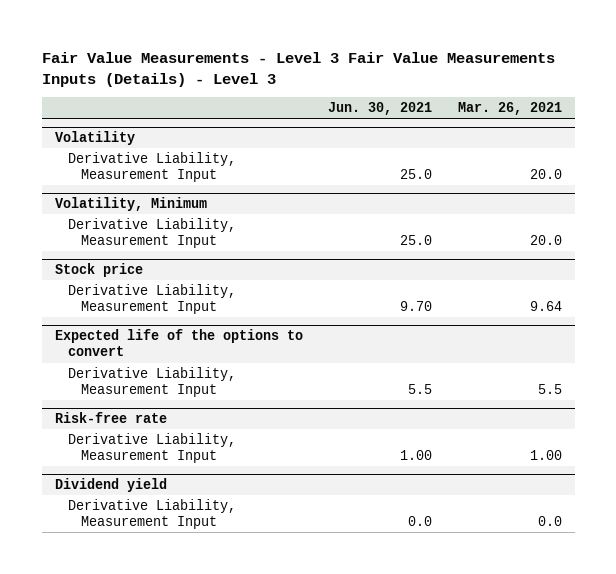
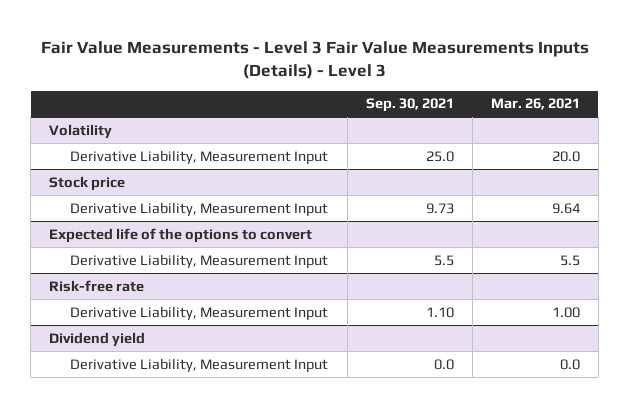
[328,102,433,116] Jun. 30, 2021 -> none
none -> [365,98,454,113] Sep. 30, 2021
[54,197,207,212] Volatility, Minimum -> none
[68,218,237,249] Derivative Liability, Measurement Input -> none

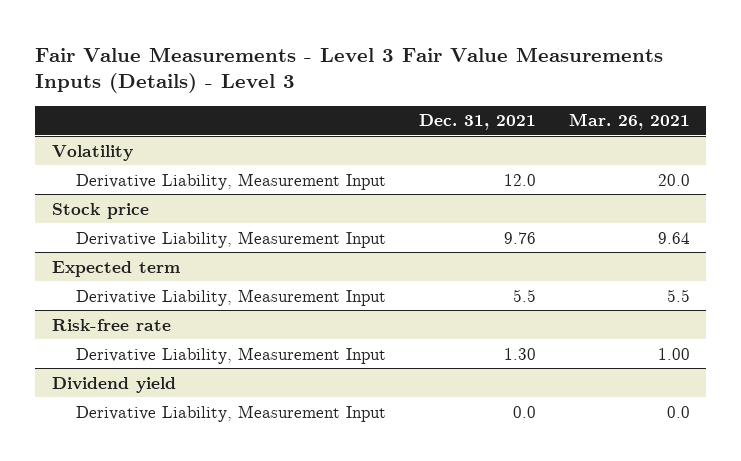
[365,98,454,113] Sep. 30, 2021 -> none
none -> [418,114,536,131] Dec. 31, 2021
[49,227,313,243] Expected life of the options to convert -> [51,260,180,277] Expected term

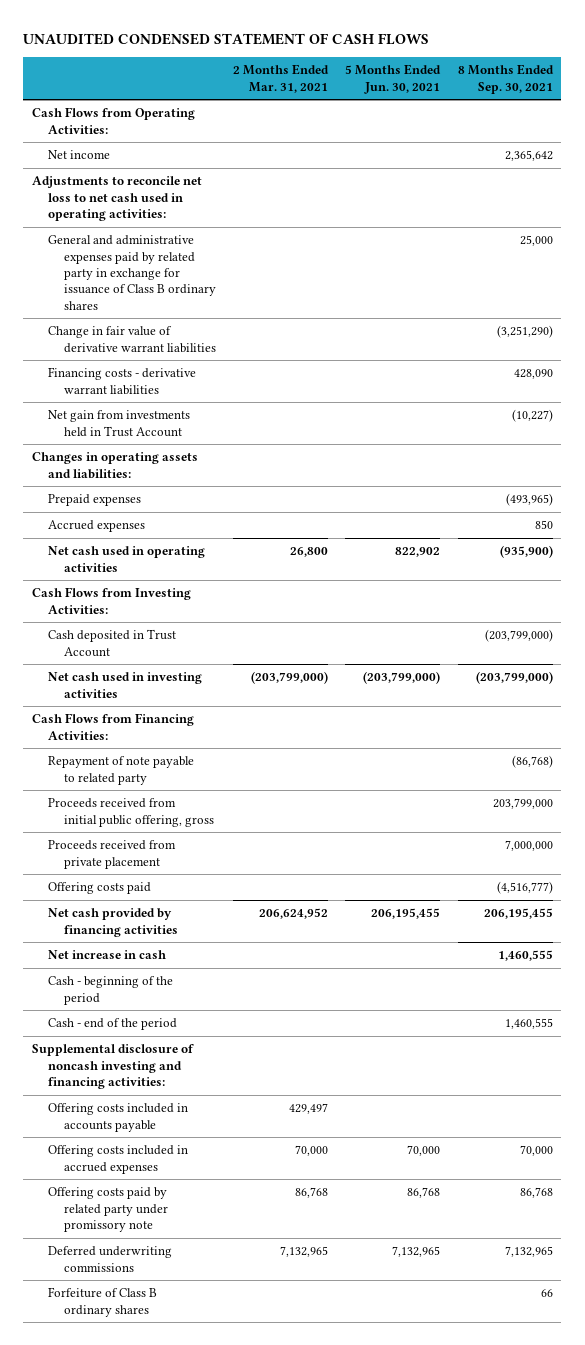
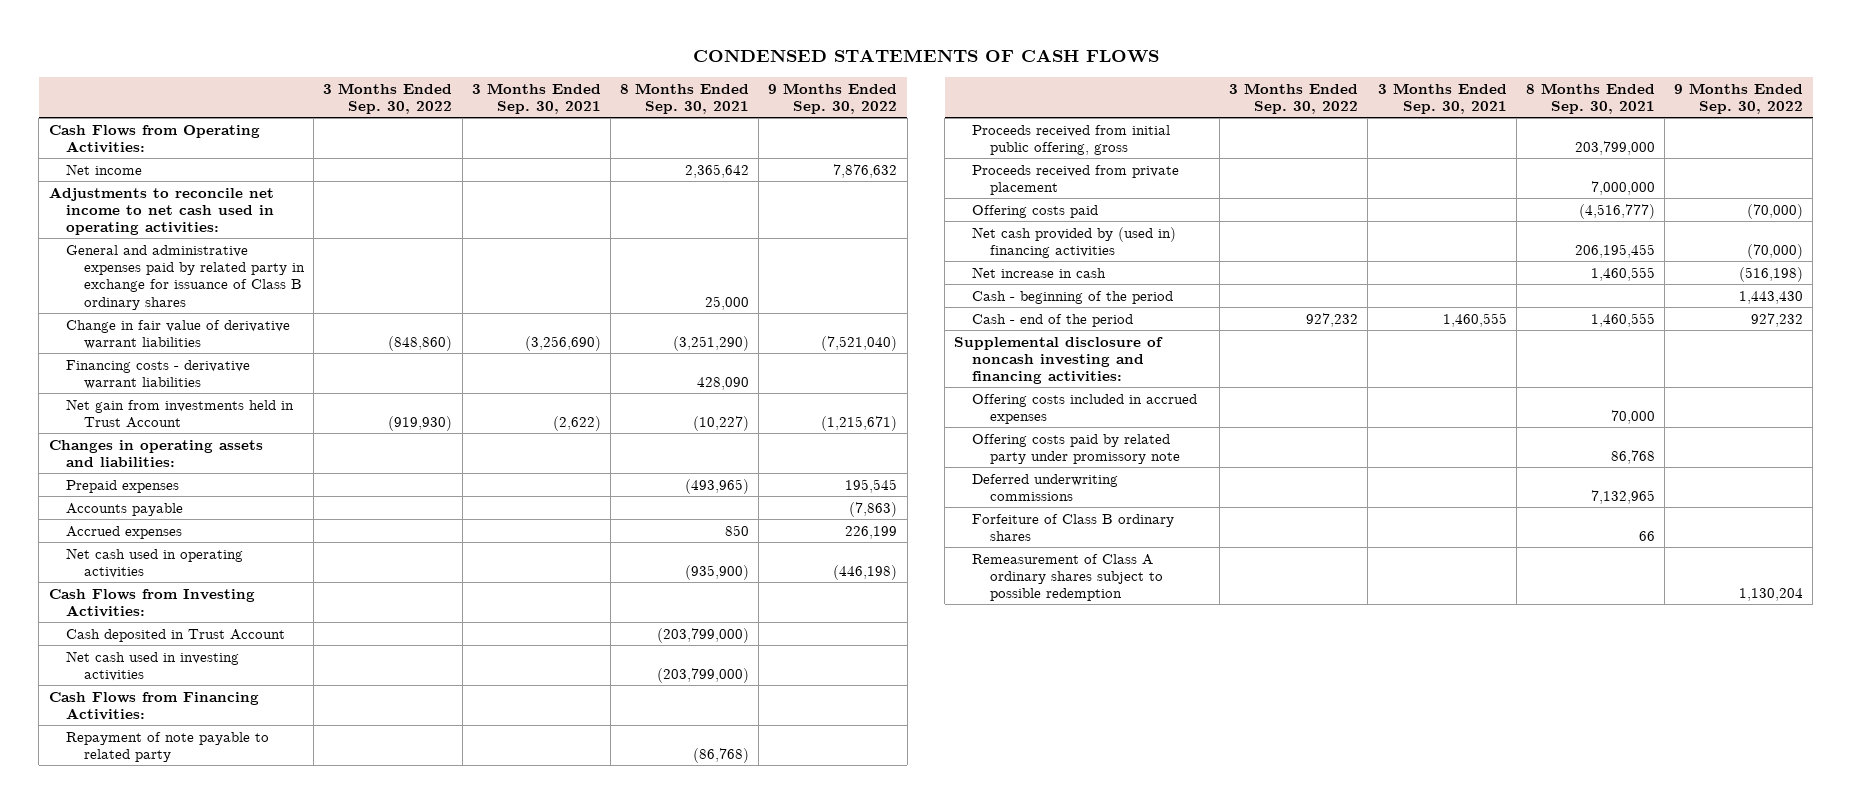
[23,32,430,45] UNAUDITED CONDENSED STATEMENT OF CASH FLOWS -> [692,49,1159,64] CONDENSED STATEMENTS OF CASH FLOWS
[232,64,329,93] 2 Months Ended Mar. 31, 2021 -> none
[345,64,442,94] 5 Months Ended Jun. 30, 2021 -> none
none -> [323,82,453,115] 3 Months Ended Sep. 30, 2022
none -> [471,82,601,115] 3 Months Ended Sep. 30, 2021
none -> [768,82,898,115] 9 Months Ended Sep. 30, 2022
[32,176,203,221] Adjustments to reconcile net loss to net cash used in operating activities: -> [48,186,275,236] Adjustments to reconcile net income to net cash used in operating activities:
none -> [66,502,184,516] Accounts payable
[47,908,178,937] Net cash provided by financing activities -> [972,226,1177,258] Net cash provided by (used in) financing activities
[47,1103,188,1132] Offering costs included in accounts payable -> none
none -> [972,553,1163,602] Remeasurement of Class A ordinary shares subject to possible redemption

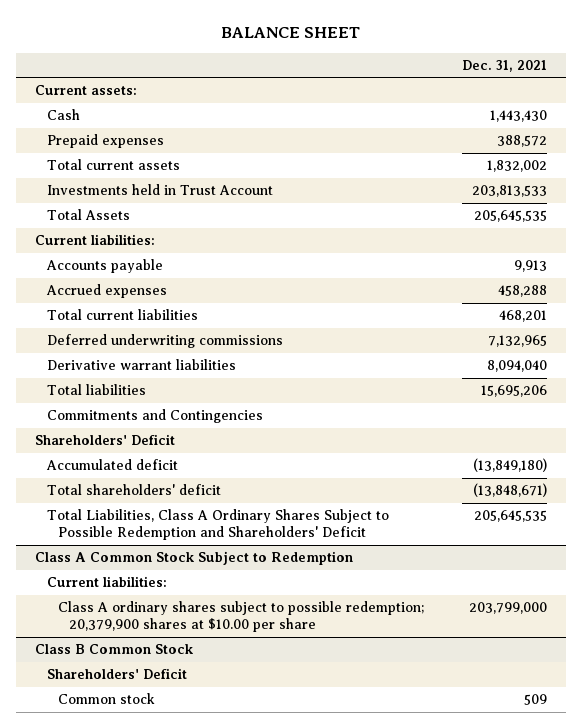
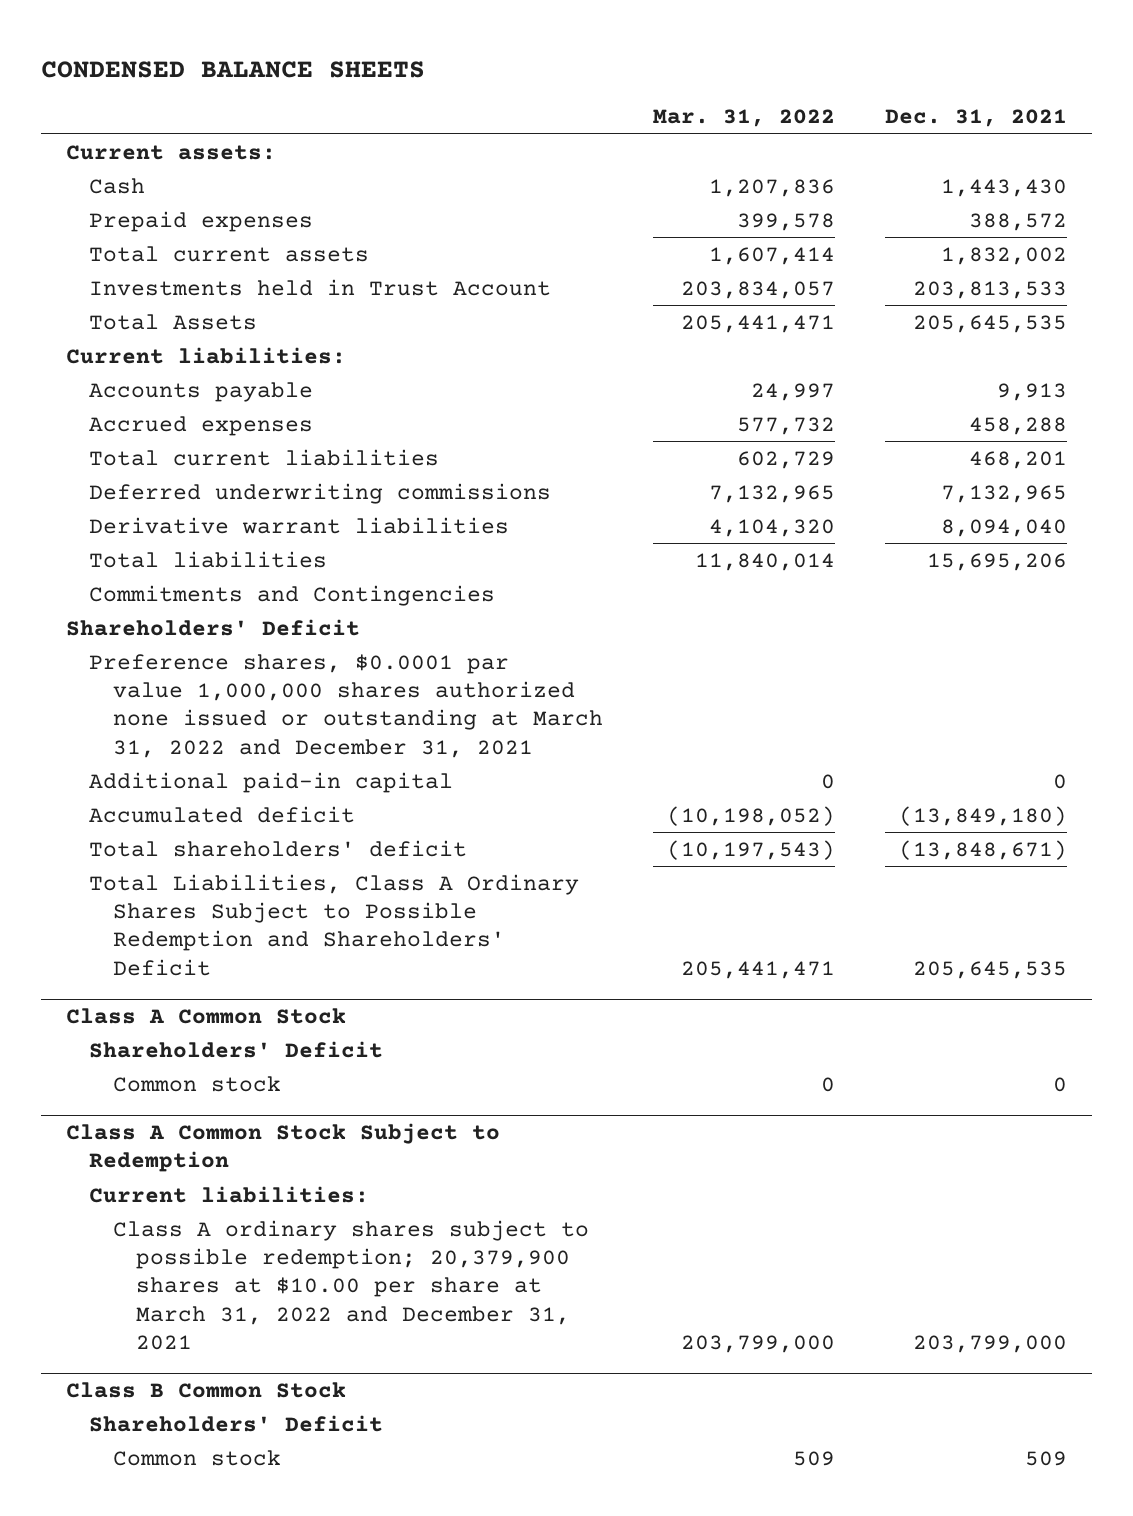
[220,27,360,39] BALANCE SHEET -> [41,60,426,78] CONDENSED BALANCE SHEETS
none -> [652,109,835,128] Mar. 31, 2022
none -> [89,653,603,758] Preference shares, $0.0001 par value 1,000,000 shares authorized none issued or outstanding at March 31, 2022 and December 31, 2021
none -> [89,771,454,793] Additional paid-in capital
none -> [66,1007,347,1024] Class A Common Stock
none -> [89,1040,384,1058] Shareholders' Deficit
none -> [112,1075,281,1092] Common stock
[57,601,424,633] Class A ordinary shares subject to possible redemption; 20,379,900 shares at $10.00 per share -> [112,1219,589,1350] Class A ordinary shares subject to possible redemption; 20,379,900 shares at $10.00 per share at March 31, 2022 and December 31, 2021

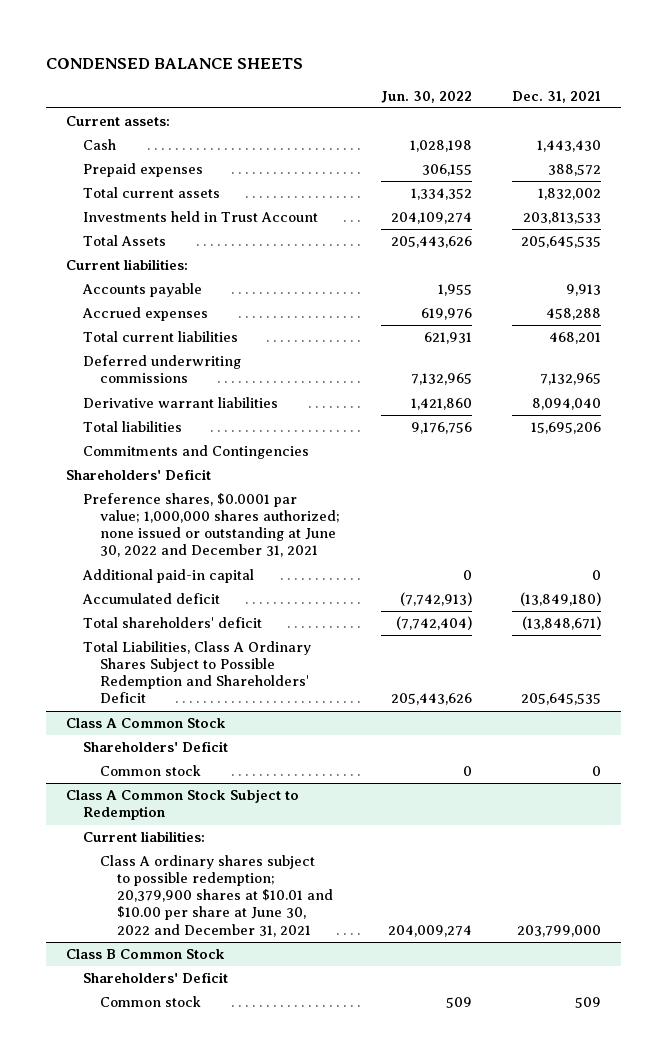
[652,109,835,128] Mar. 31, 2022 -> none
none -> [380,90,472,103] Jun. 30, 2022
[89,653,603,758] Preference shares, $0.0001 par value 1,000,000 shares authorized none issued or outstanding at March 31, 2022 and December 31, 2021 -> [83,493,341,558] Preference shares, $0.0001 par value; 1,000,000 shares authorized; none issued or outstanding at June 30, 2022 and December 31, 2021
[112,1219,589,1350] Class A ordinary shares subject to possible redemption; 20,379,900 shares at $10.00 per share at March 31, 2022 and December 31, 2021 -> [100,855,334,937] Class A ordinary shares subject to possible redemption; 20,379,900 shares at $10.01 and $10.00 per share at June 30, 2022 and December 31, 2021

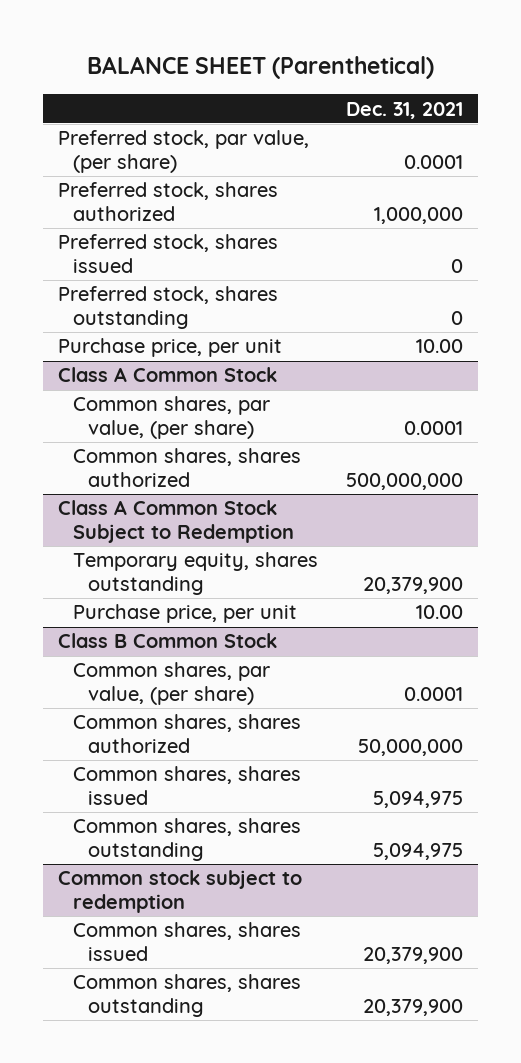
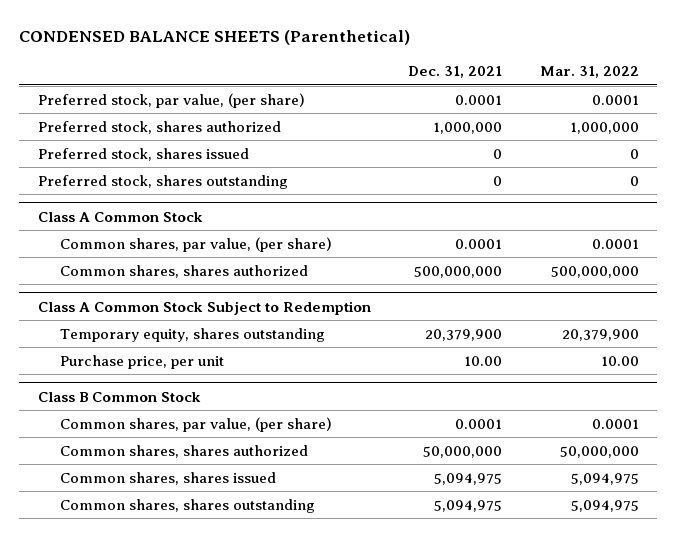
[86,56,434,80] BALANCE SHEET (Parenthetical) -> [19,30,411,46] CONDENSED BALANCE SHEETS (Parenthetical)
none -> [539,66,639,79] Mar. 31, 2022
[57,338,282,358] Purchase price, per unit -> none
[57,870,302,913] Common stock subject to redemption -> none
[72,922,301,961] Common shares, shares issued -> none
[72,974,301,1017] Common shares, shares outstanding -> none

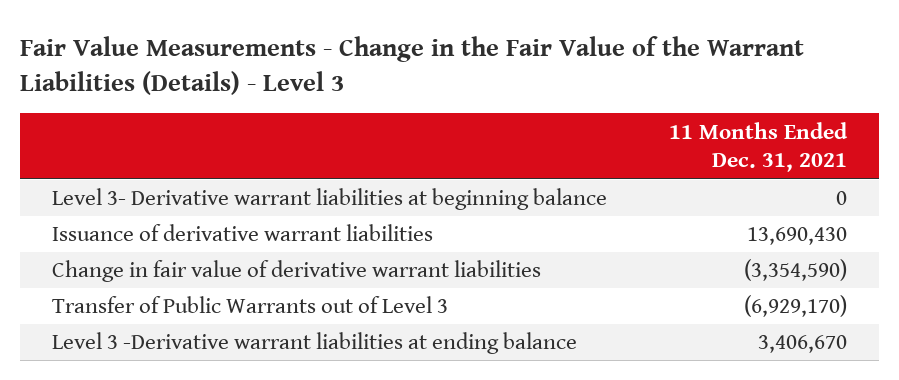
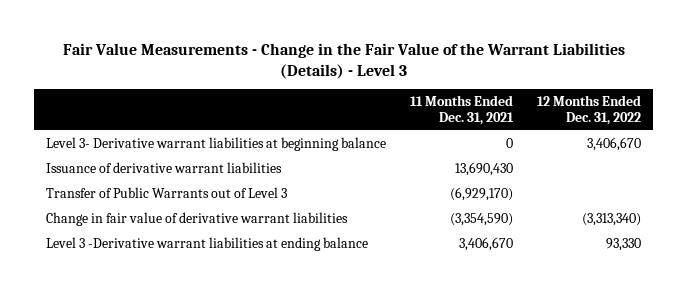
none -> [537,95,642,125] 12 Months Ended Dec. 31, 2022
[51,260,541,283] Change in fair value of derivative warrant liabilities -> [46,211,349,226] Change in fair value of derivative warrant liabilities

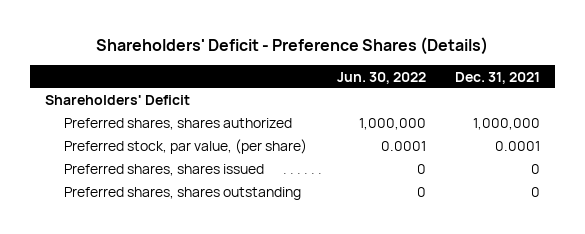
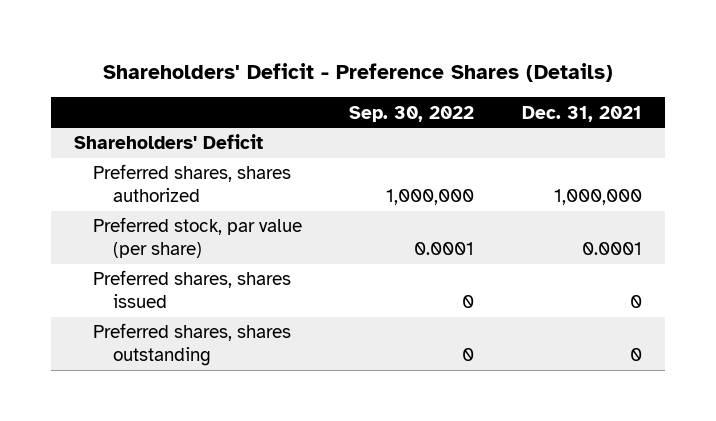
[336,71,426,84] Jun. 30, 2022 -> none
none -> [349,105,475,122] Sep. 30, 2022
[64,139,308,155] Preferred stock, par value, (per share) -> [93,217,303,259] Preferred stock, par value (per share)

